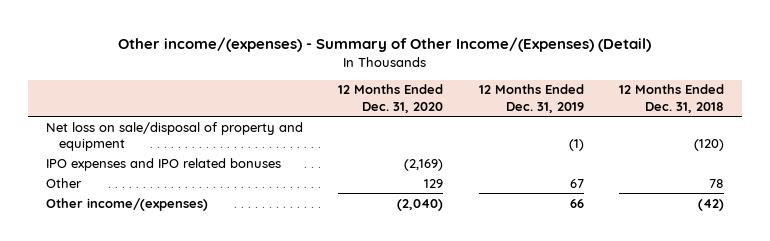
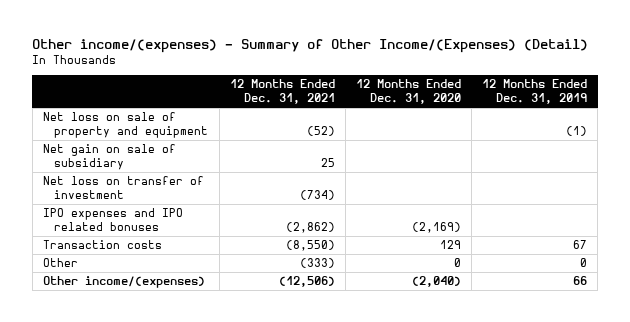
[618,84,724,113] 12 Months Ended Dec. 31, 2018 -> none
none -> [229,79,335,105] 12 Months Ended Dec. 31, 2021
[45,121,303,151] Net loss on sale/disposal of property and equipment -> [42,112,209,139] Net loss on sale of property and equipment
none -> [42,144,176,171] Net gain on sale of subsidiary
none -> [42,176,204,200] Net loss on transfer of investment
none -> [42,240,162,250] Transaction costs
[424,178,444,188] 129 -> [453,258,461,268] 0
[569,178,584,188] 67 -> [580,258,588,268] 0

